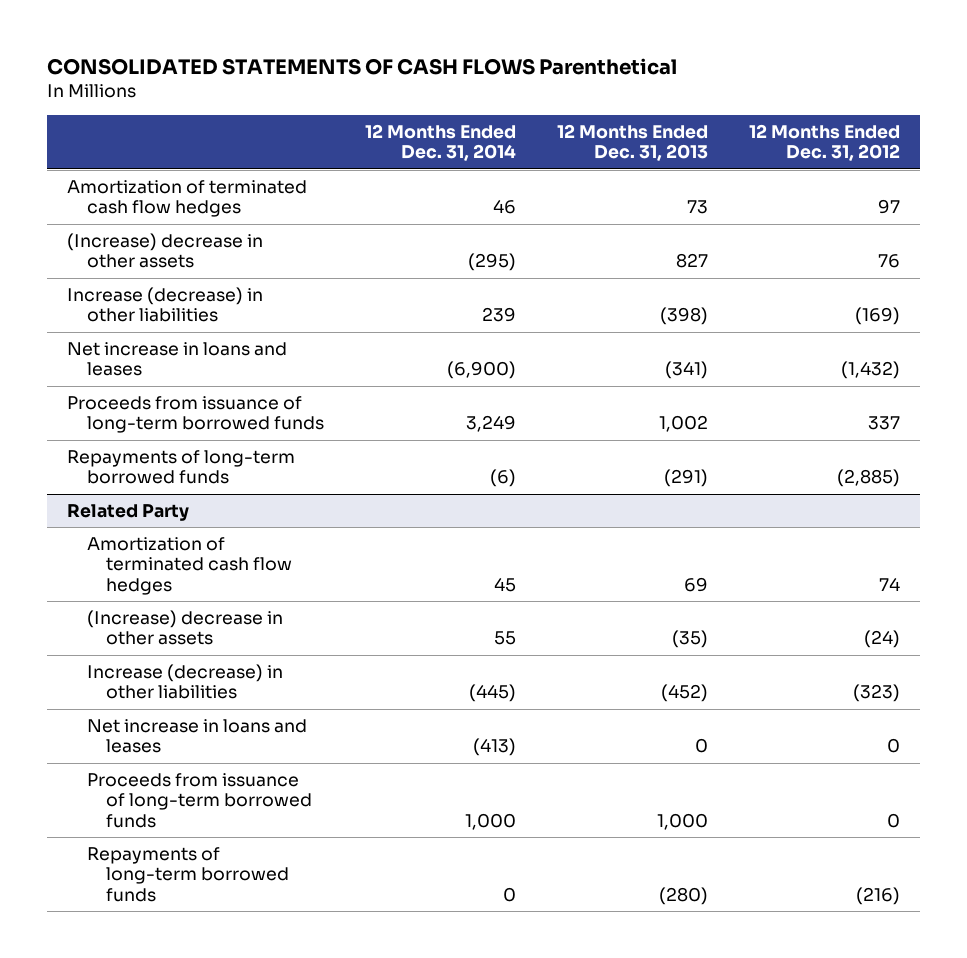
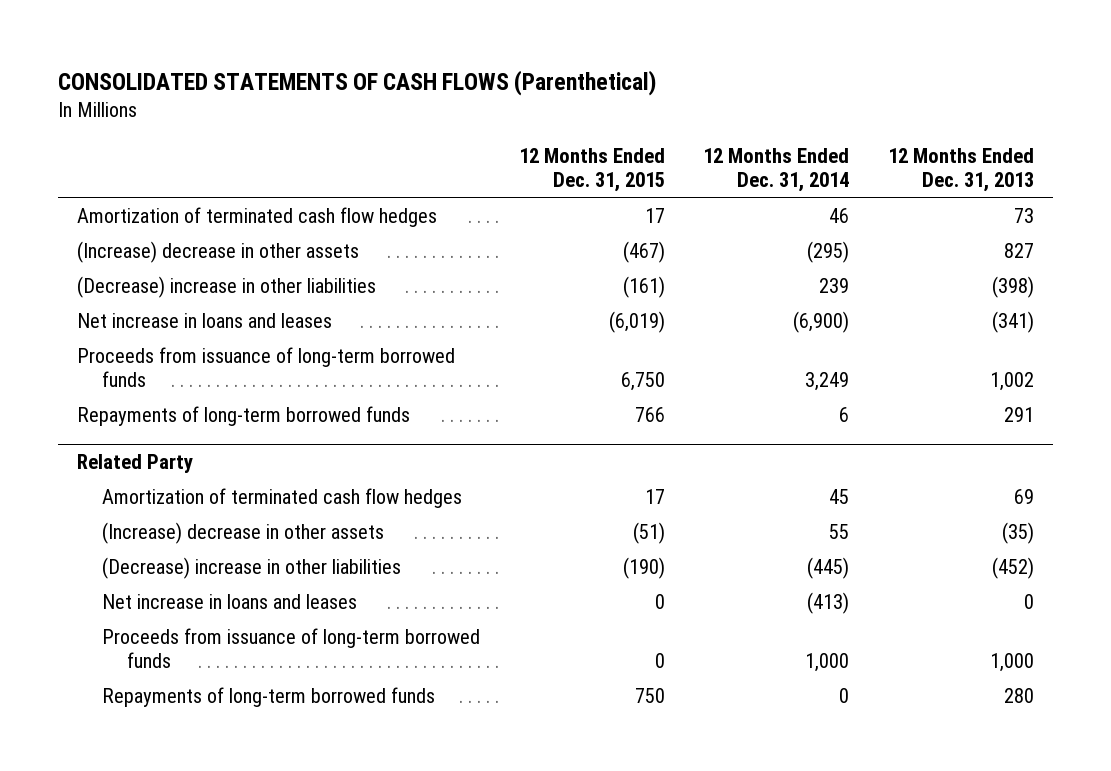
[46,57,677,75] CONSOLIDATED STATEMENTS OF CASH FLOWS Parenthetical -> [57,69,656,96] CONSOLIDATED STATEMENTS OF CASH FLOWS (Parenthetical)
[748,123,900,162] 12 Months Ended Dec. 31, 2012 -> none
none -> [518,147,665,193] 12 Months Ended Dec. 31, 2015
[67,286,264,323] Increase (decrease) in other liabilities -> [76,275,376,298] (Decrease) increase in other liabilities
[489,469,516,488] (6) -> [839,406,850,422] 6
[663,469,708,488] (291) -> [1004,406,1035,422] 291
[86,663,283,700] Increase (decrease) in other liabilities -> [102,556,402,579] (Decrease) increase in other liabilities
[658,887,708,906] (280) -> [1004,687,1035,703] 280

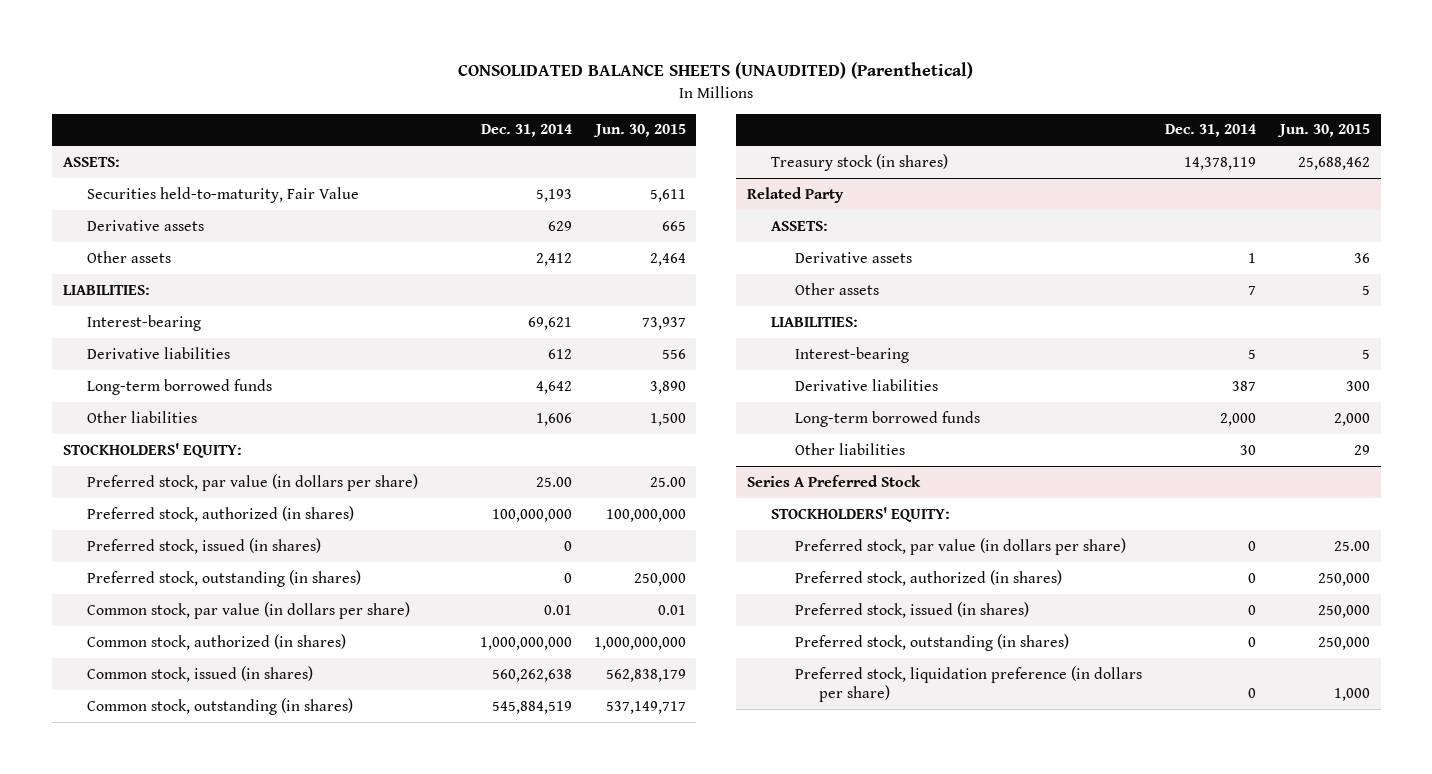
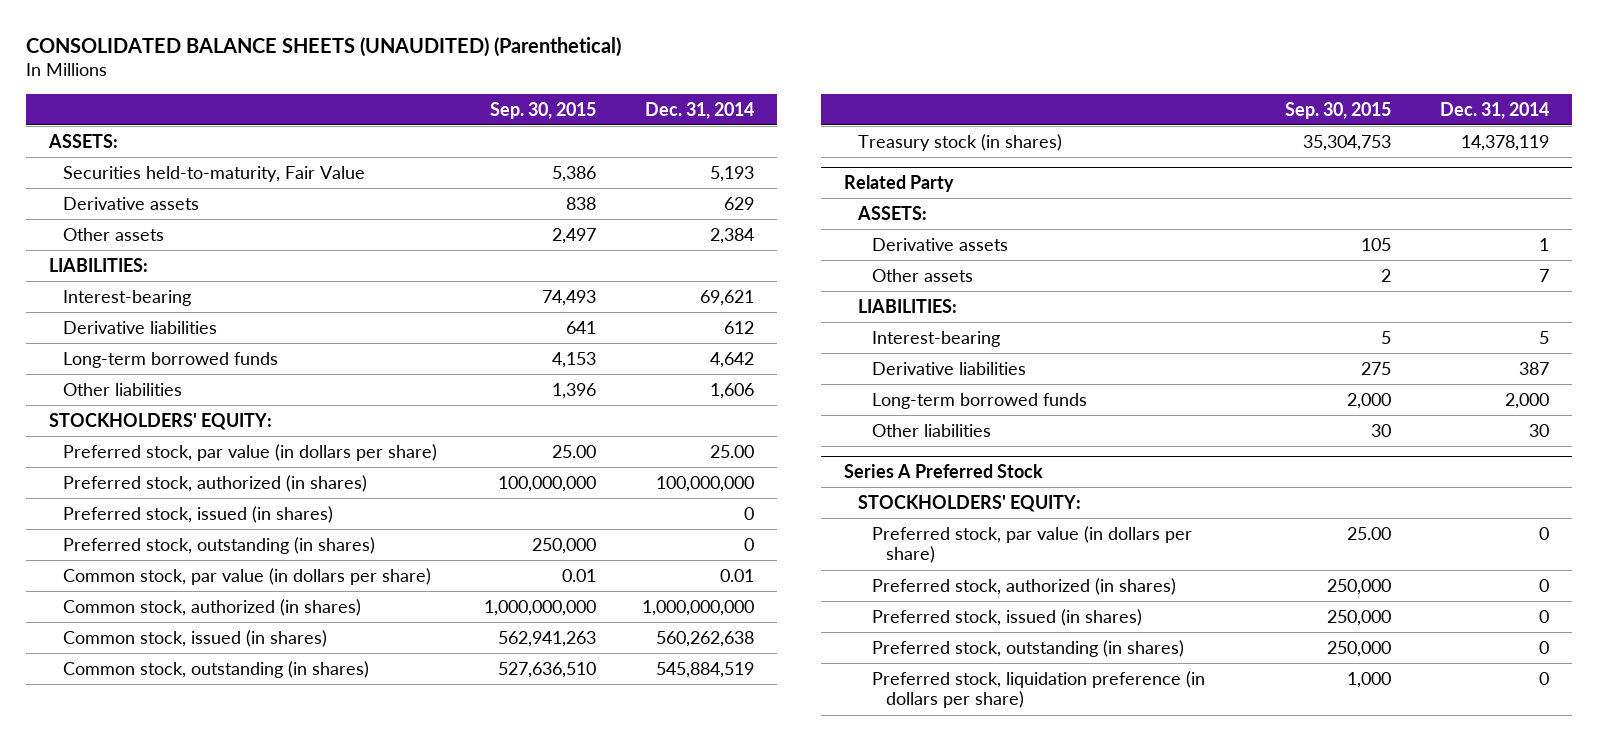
[592,124,686,138] Jun. 30, 2015 -> none
none -> [489,101,596,119] Sep. 30, 2015
[535,252,572,266] 2,412 -> [710,227,755,244] 2,384

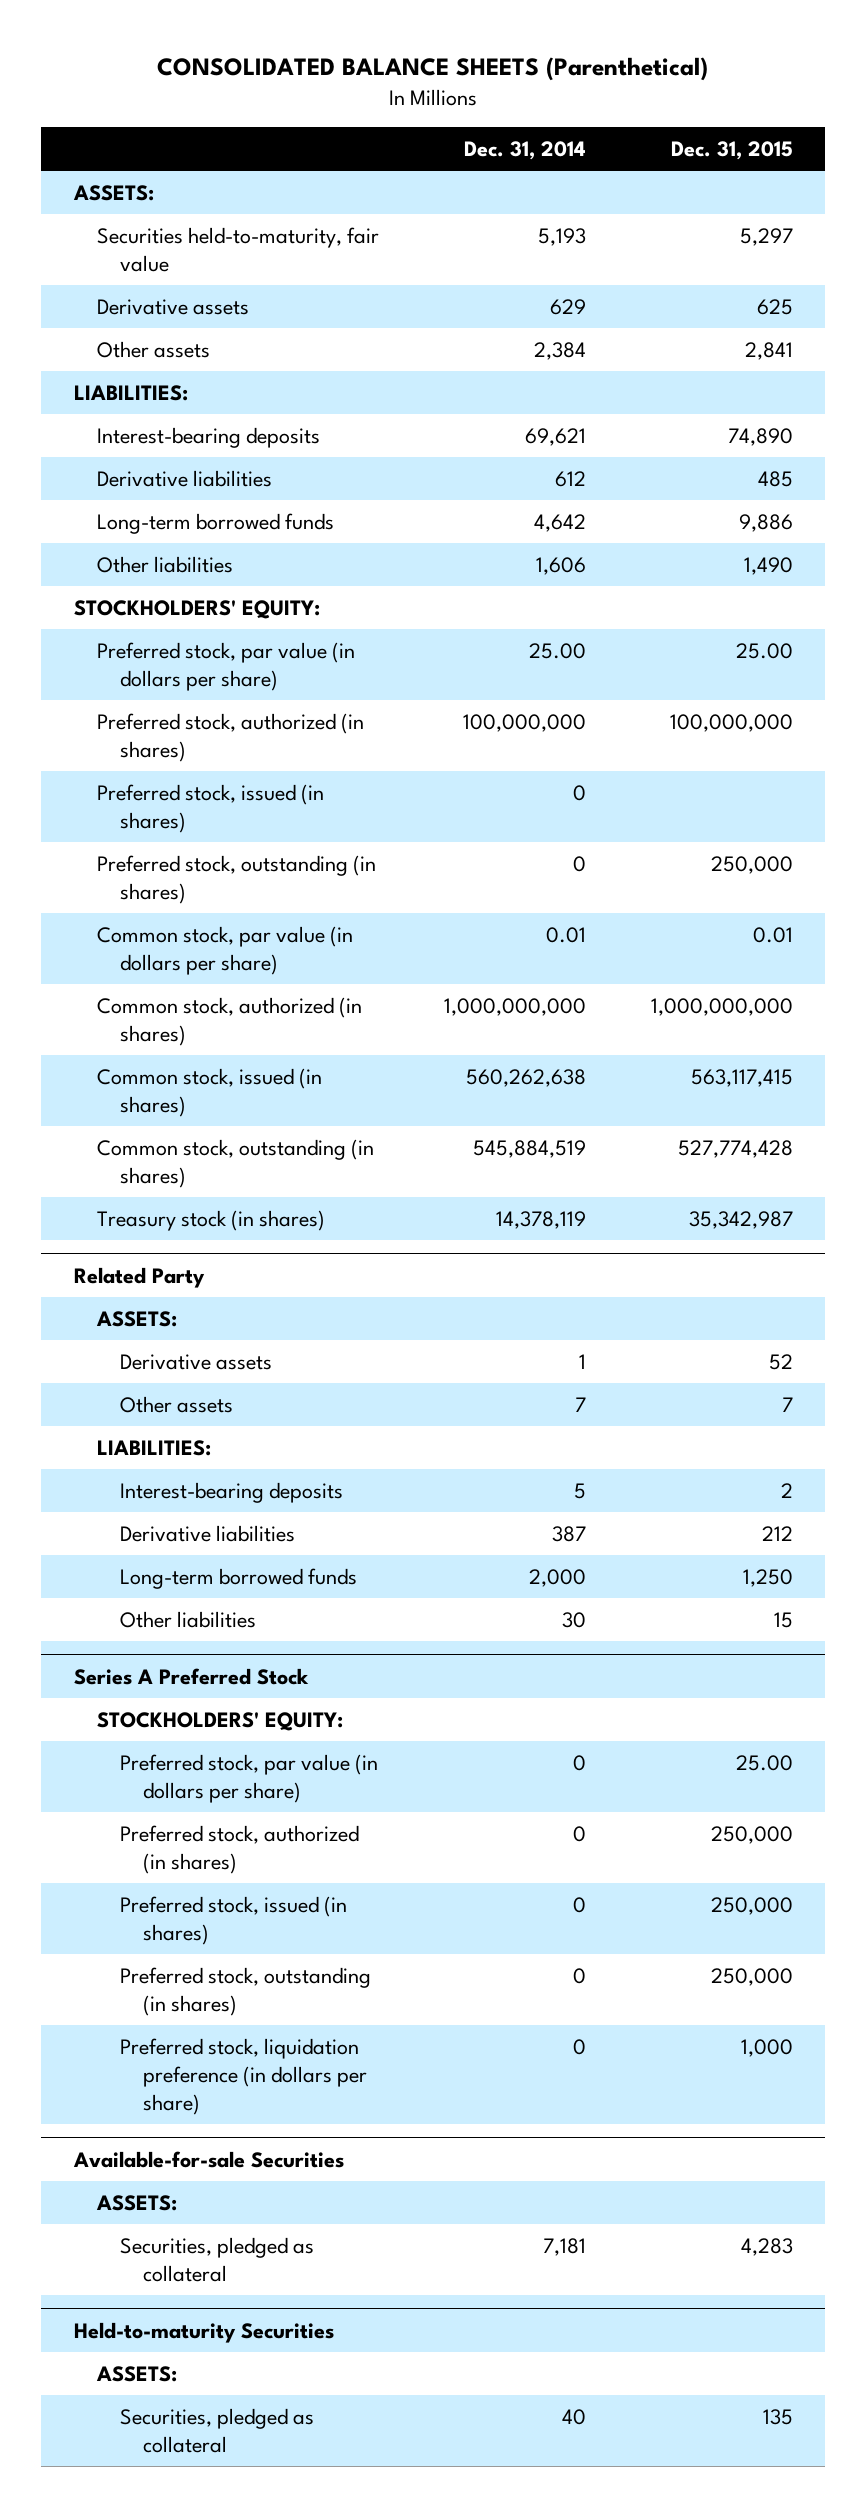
[25,36,621,57] CONSOLIDATED BALANCE SHEETS (UNAUDITED) (Parenthetical) -> [157,57,709,82] CONSOLIDATED BALANCE SHEETS (Parenthetical)
[489,101,596,119] Sep. 30, 2015 -> none
none -> [670,140,793,160] Dec. 31, 2015
[63,165,366,182] Securities held-to-maturity, Fair Value -> [96,226,379,272] Securities held-to-maturity, fair value
[63,289,192,306] Interest-bearing -> [96,426,320,448] Interest-bearing deposits
[871,330,1000,347] Interest-bearing -> [119,1481,343,1503] Interest-bearing deposits
none -> [72,2150,344,2168] Available-for-sale Securities
none -> [95,2194,177,2211] ASSETS:
none -> [119,2236,314,2282] Securities, pledged as collateral
none -> [73,2321,334,2343] Held-to-maturity Securities
none -> [95,2365,177,2382] ASSETS:
none -> [119,2407,314,2453] Securities, pledged as collateral

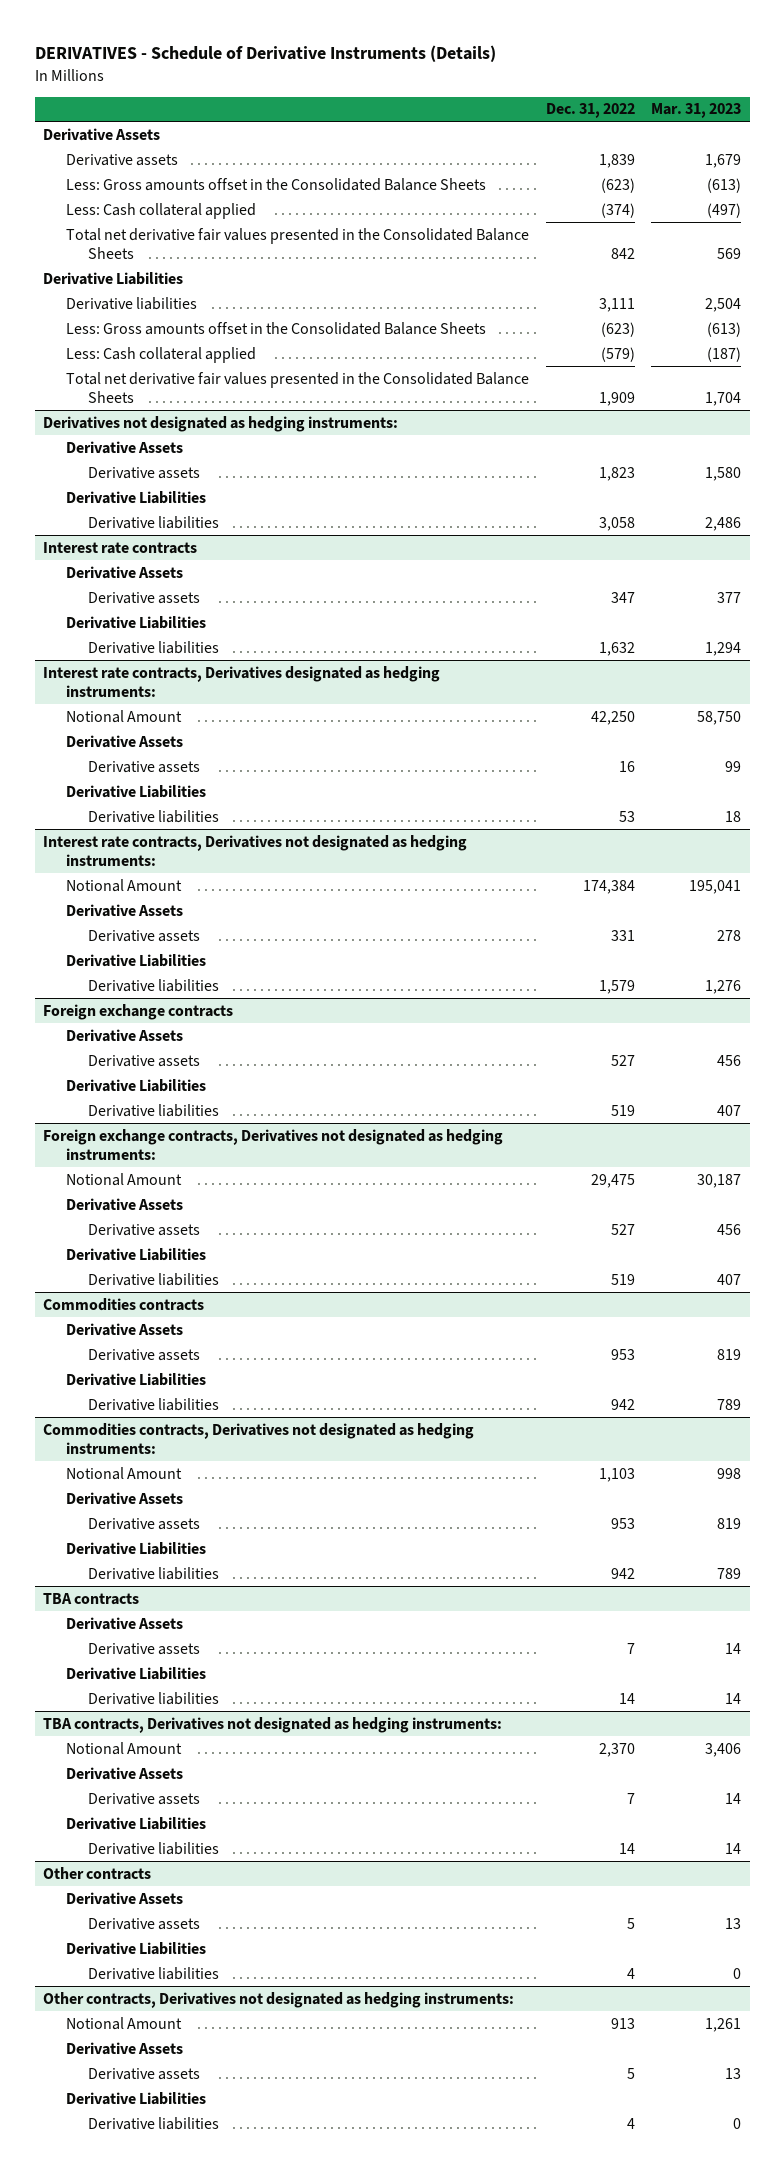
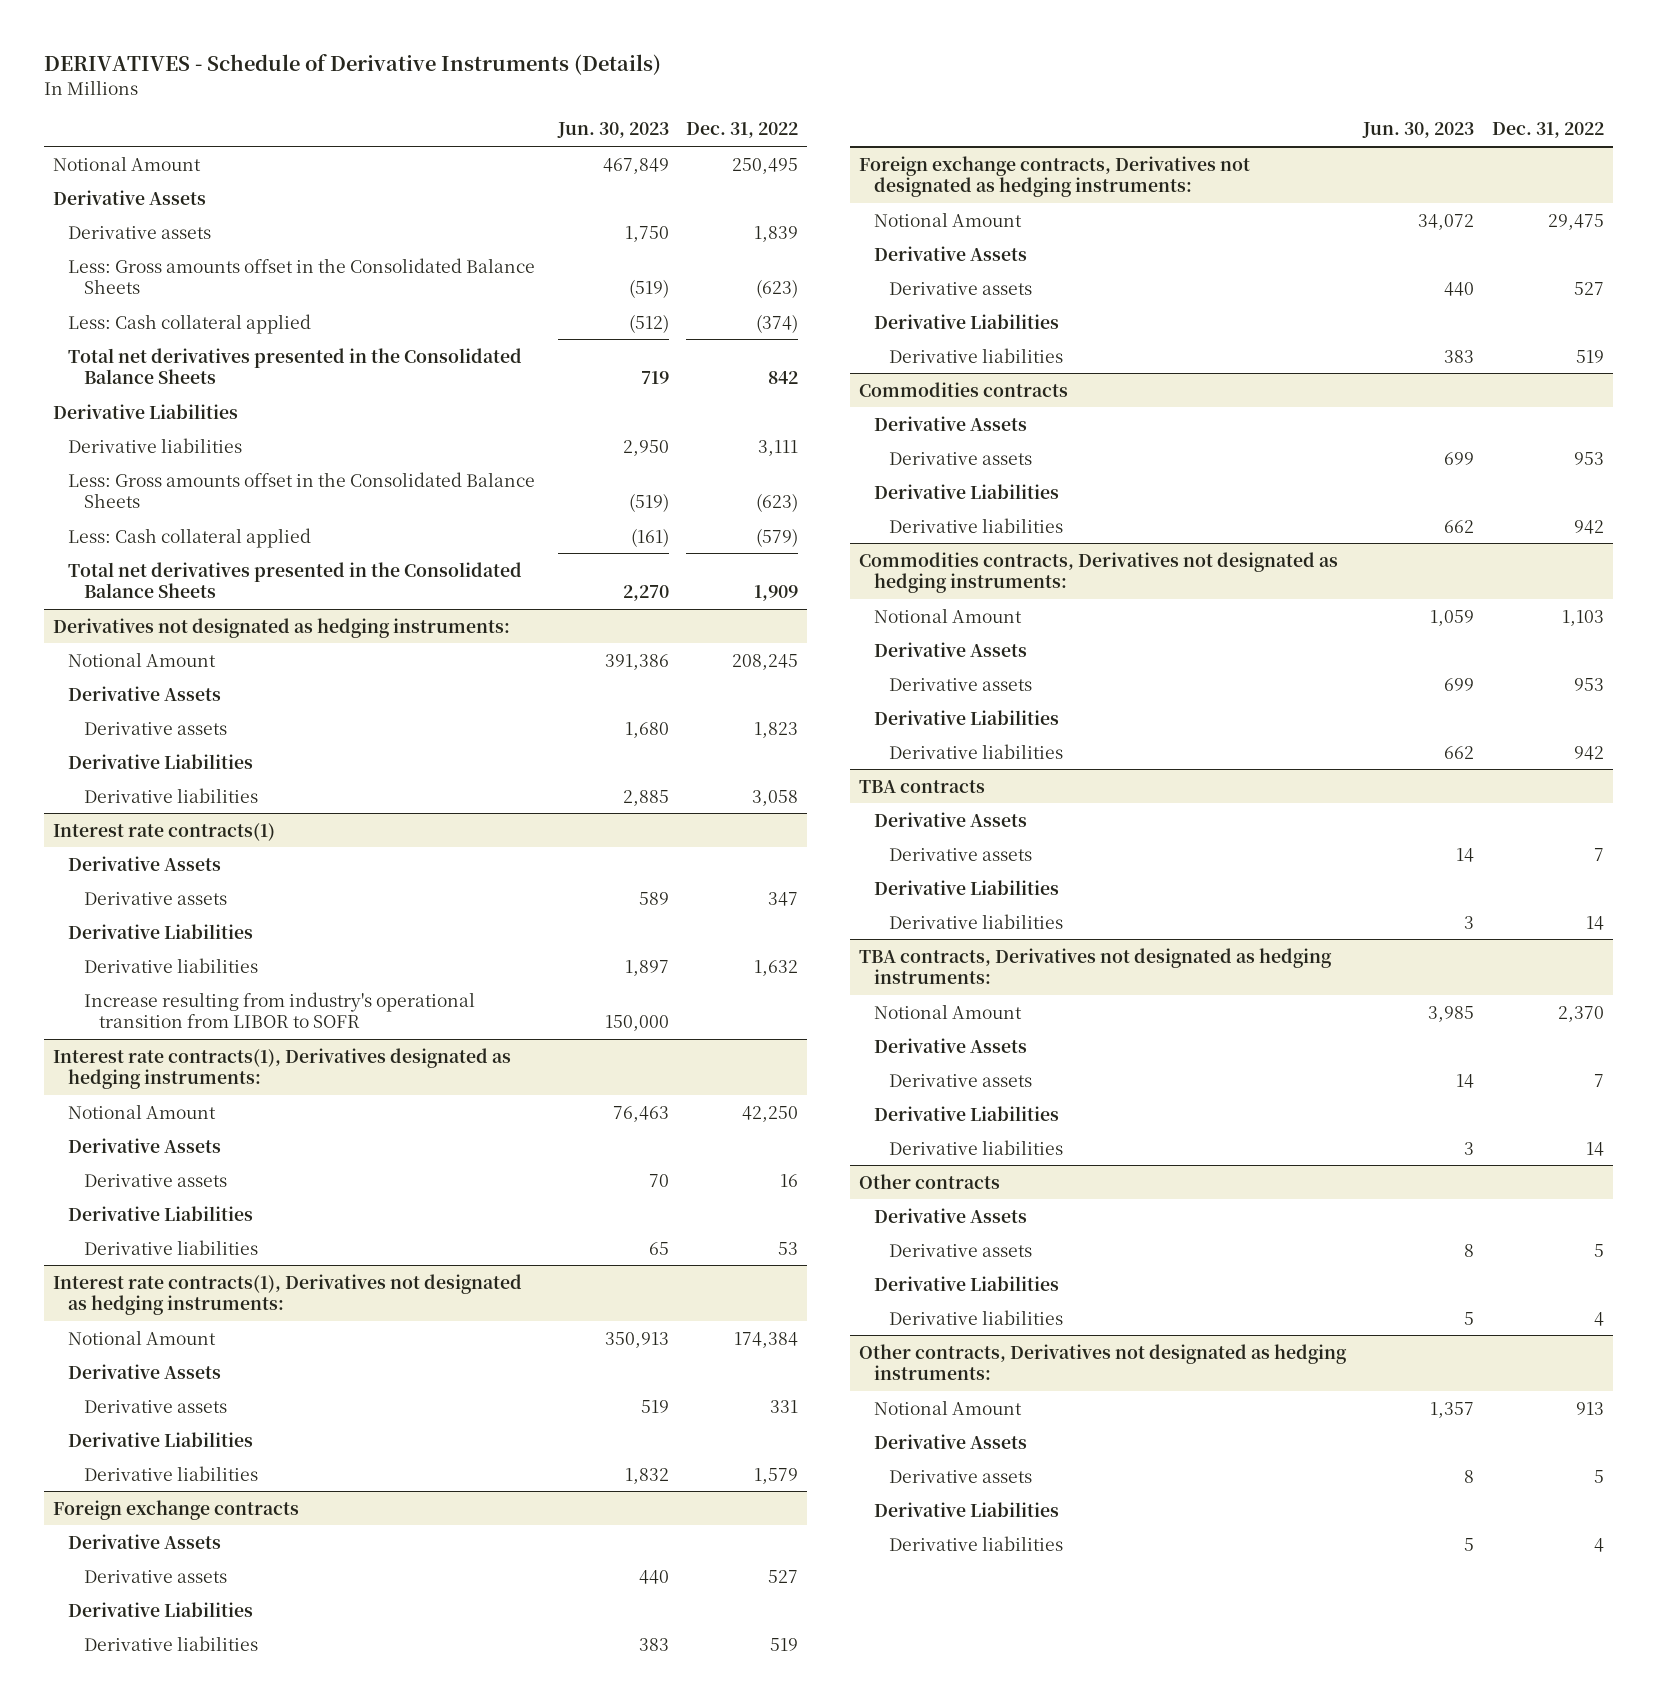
[651,103,742,119] Mar. 31, 2023 -> none
none -> [556,122,669,139] Jun. 30, 2023
none -> [53,155,202,171] Notional Amount
[65,227,529,259] Total net derivative fair values presented in the Consolidated Balance Sheets -> [68,347,523,385] Total net derivatives presented in the Consolidated Balance Sheets
[65,371,529,403] Total net derivative fair values presented in the Consolidated Balance Sheets -> [68,561,523,599] Total net derivatives presented in the Consolidated Balance Sheets
none -> [68,651,217,667] Notional Amount
[43,541,198,554] Interest rate contracts -> [53,822,276,841] Interest rate contracts(1)
none -> [83,991,475,1029] Increase resulting from industry's operational transition from LIBOR to SOFR
[43,665,441,697] Interest rate contracts, Derivatives designated as hedging instruments: -> [53,1047,512,1090] Interest rate contracts(1), Derivatives designated as hedging instruments:
[43,834,468,866] Interest rate contracts, Derivatives not designated as hedging instruments: -> [53,1273,523,1316] Interest rate contracts(1), Derivatives not designated as hedging instruments:

